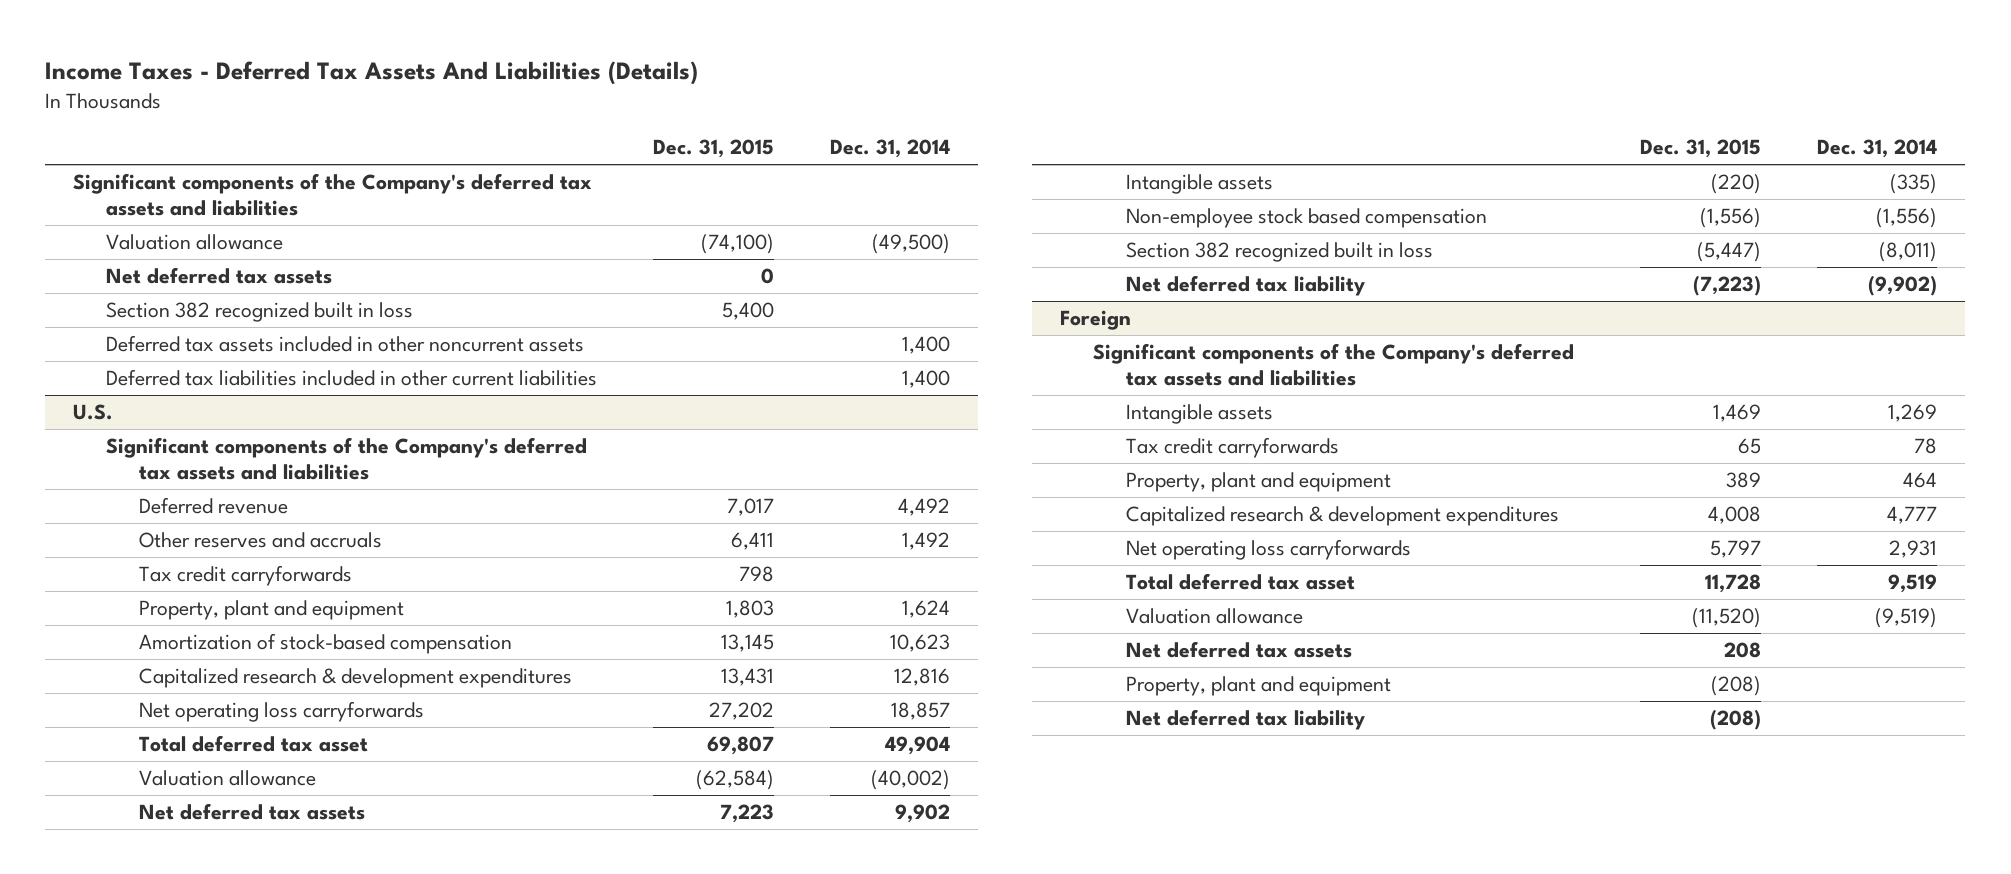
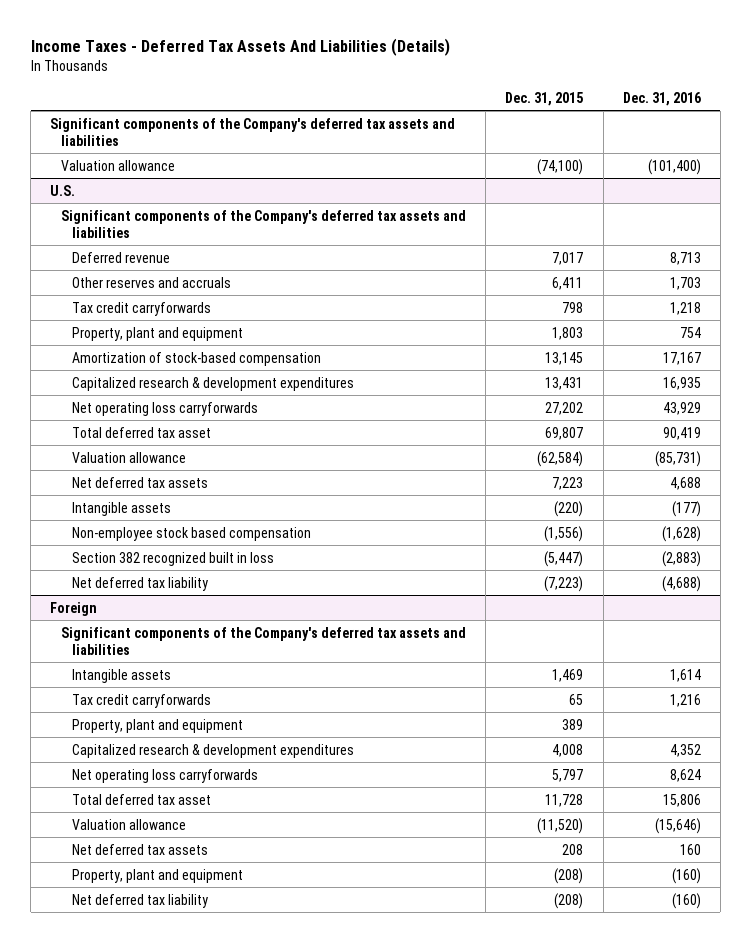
[830,139,951,159] Dec. 31, 2014 -> none
none -> [622,91,701,106] Dec. 31, 2016
[106,267,333,285] Net deferred tax assets -> none
[106,302,414,323] Section 382 recognized built in loss -> none
[106,335,585,353] Deferred tax assets included in other noncurrent assets -> none
[106,369,598,387] Deferred tax liabilities included in other current liabilities -> none

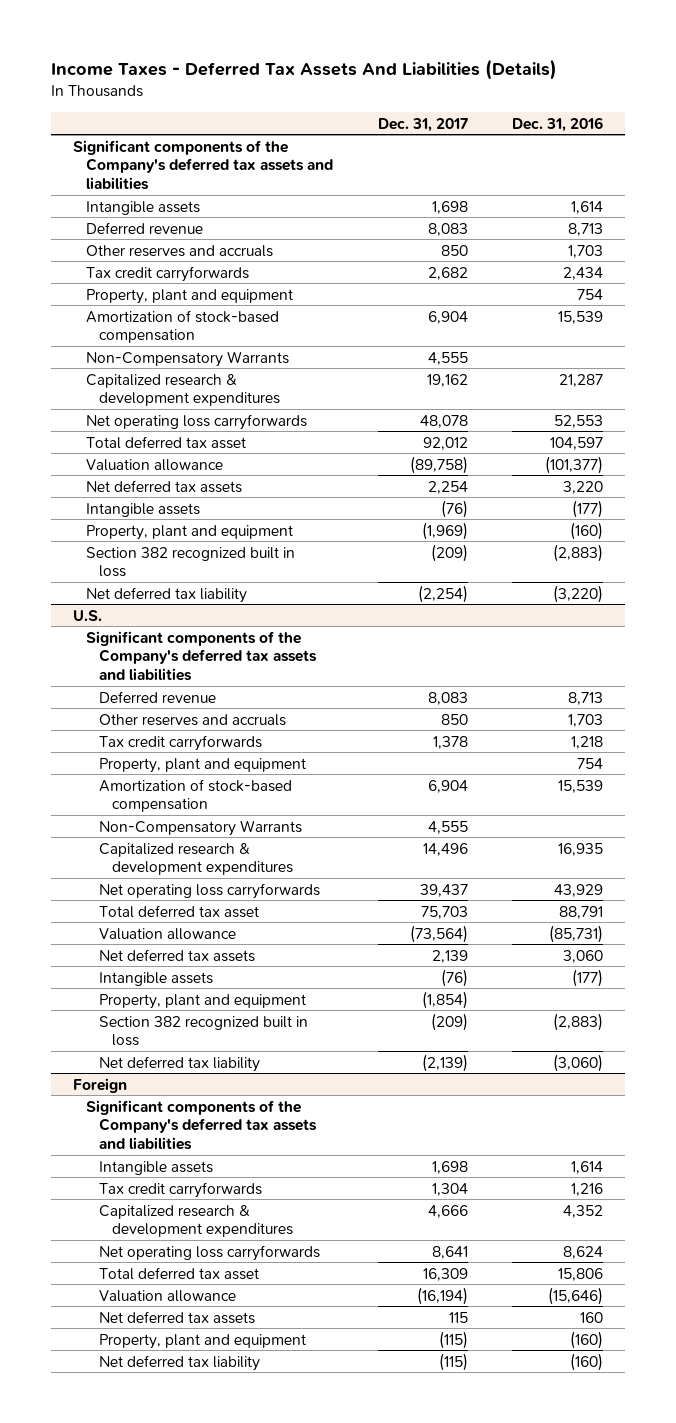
[505,91,584,106] Dec. 31, 2015 -> none
none -> [377,117,468,132] Dec. 31, 2017
none -> [86,200,201,215] Intangible assets
none -> [86,221,204,234] Deferred revenue
none -> [86,244,274,257] Other reserves and accruals
none -> [86,265,250,282] Tax credit carryforwards
none -> [86,288,294,304] Property, plant and equipment
none -> [86,309,280,344] Amortization of stock-based compensation
none -> [86,350,290,367] Non-Compensatory Warrants
none -> [86,373,281,407] Capitalized research & development expenditures
none -> [86,413,308,430] Net operating loss carryforwards
none -> [86,435,247,449] Total deferred tax asset
[647,158,701,175] (101,400) -> [544,455,603,474] (101,377)
none -> [86,479,243,493] Net deferred tax assets
none -> [86,502,201,517] Intangible assets
none -> [86,524,294,540] Property, plant and equipment
none -> [86,546,296,578] Section 382 recognized built in loss
none -> [86,586,248,603] Net deferred tax liability
[662,351,701,365] 17,167 -> [557,779,603,793] 15,539
none -> [99,819,303,836] Non-Compensatory Warrants
[662,426,701,440] 90,419 -> [558,905,603,919] 88,791
[669,476,701,490] 4,688 -> [562,949,603,963] 3,060
[72,526,312,541] Non-employee stock based compensation -> none
none -> [99,993,307,1009] Property, plant and equipment
[661,575,701,592] (4,688) -> [552,1053,603,1072] (3,060)
[72,718,244,733] Property, plant and equipment -> none

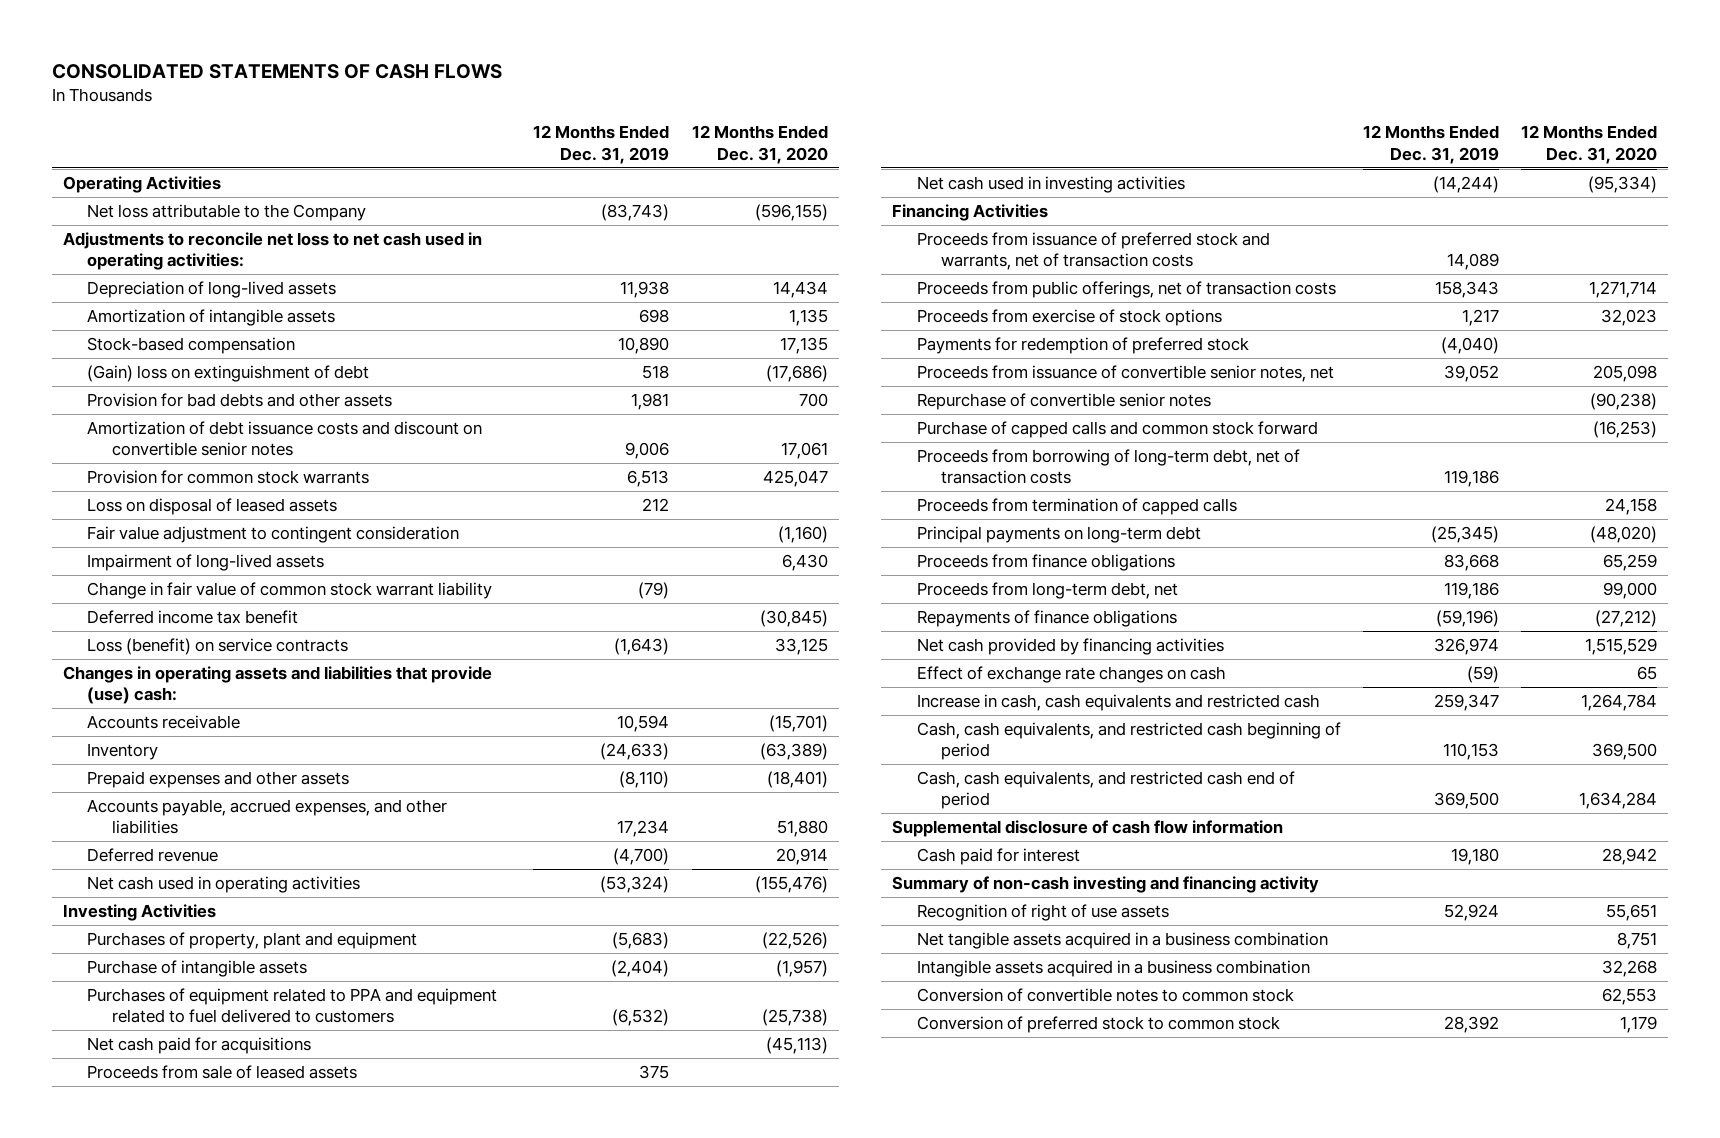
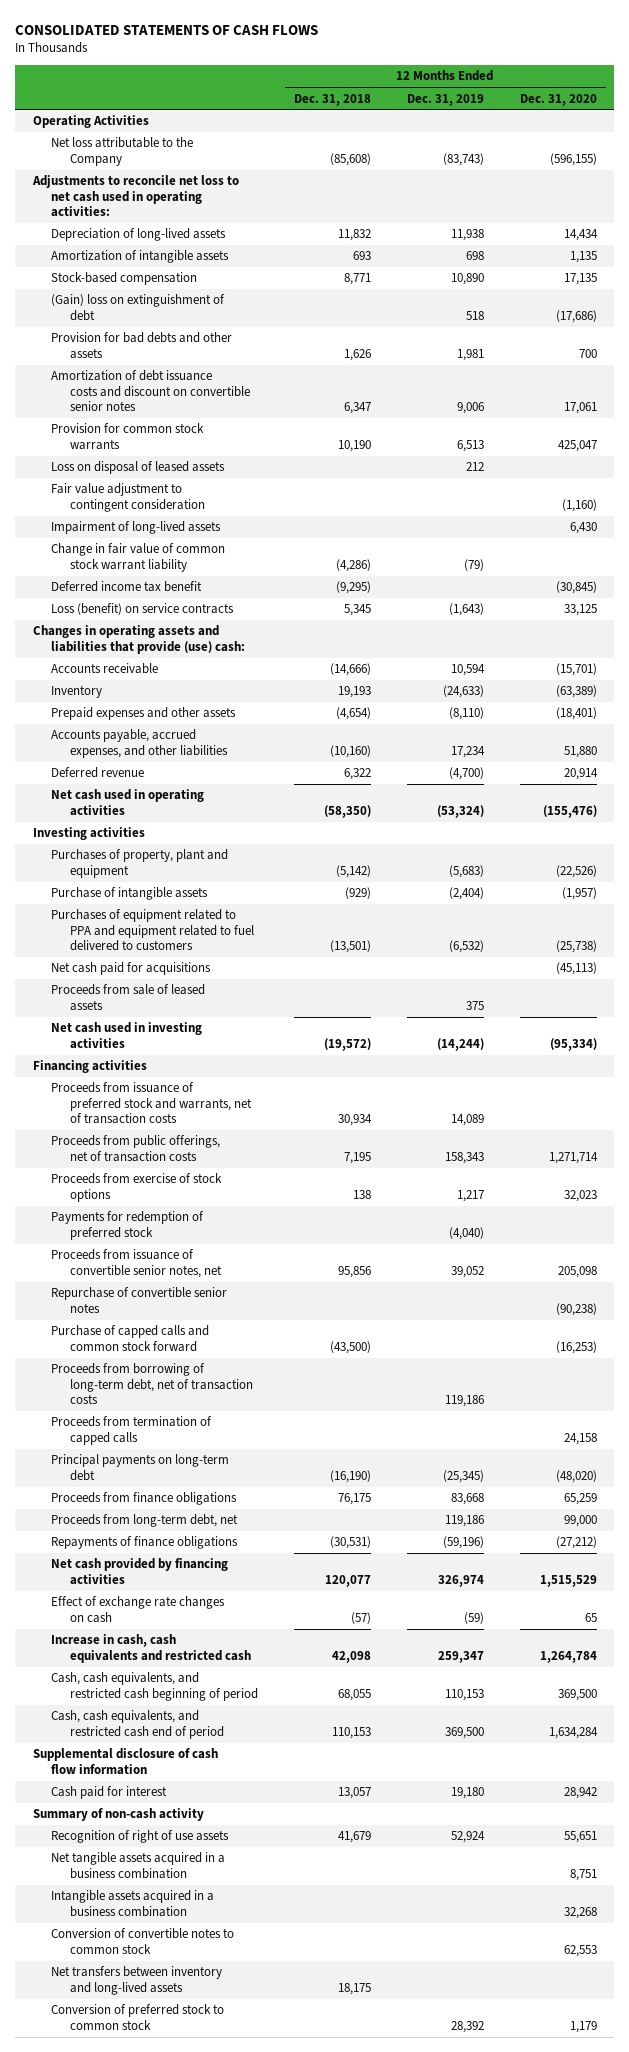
none -> [293,93,371,106] Dec. 31, 2018
[62,903,216,921] Investing Activities -> [32,827,145,841] Investing activities
[892,203,1049,221] Financing Activities -> [32,1060,147,1074] Financing activities
[892,875,1320,893] Summary of non-cash investing and financing activity -> [32,1808,204,1822] Summary of non-cash activity
none -> [51,1966,223,1995] Net transfers between inventory and long-lived assets

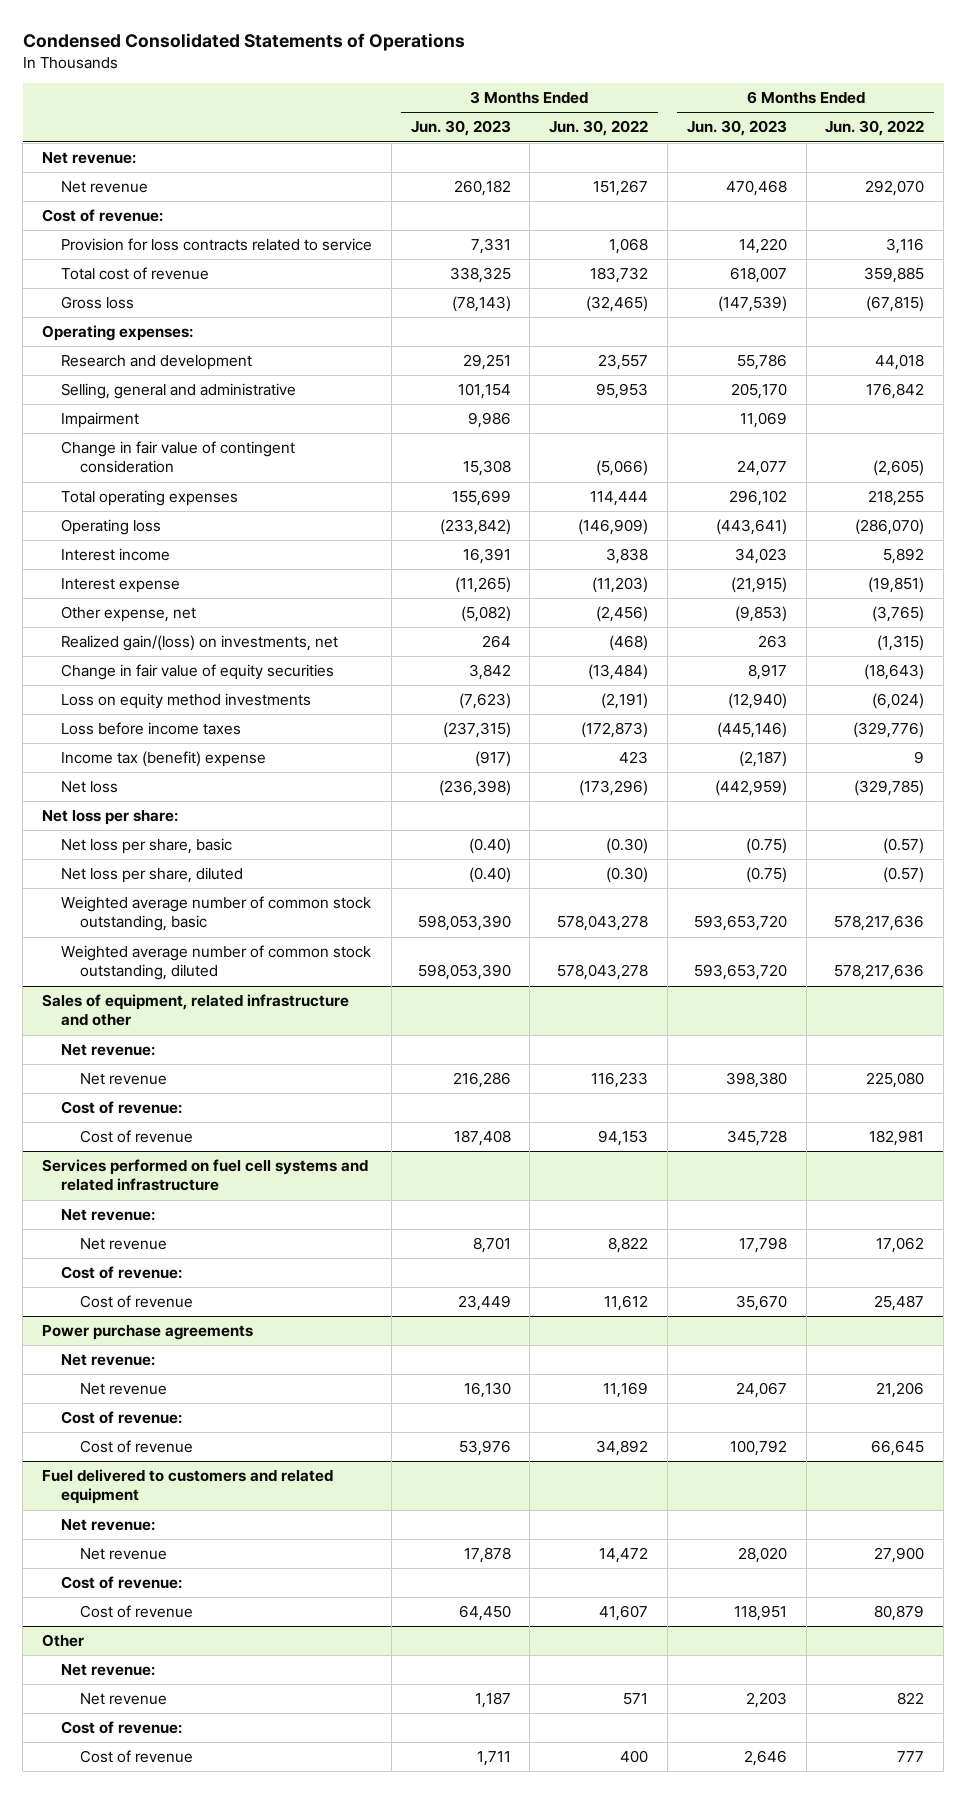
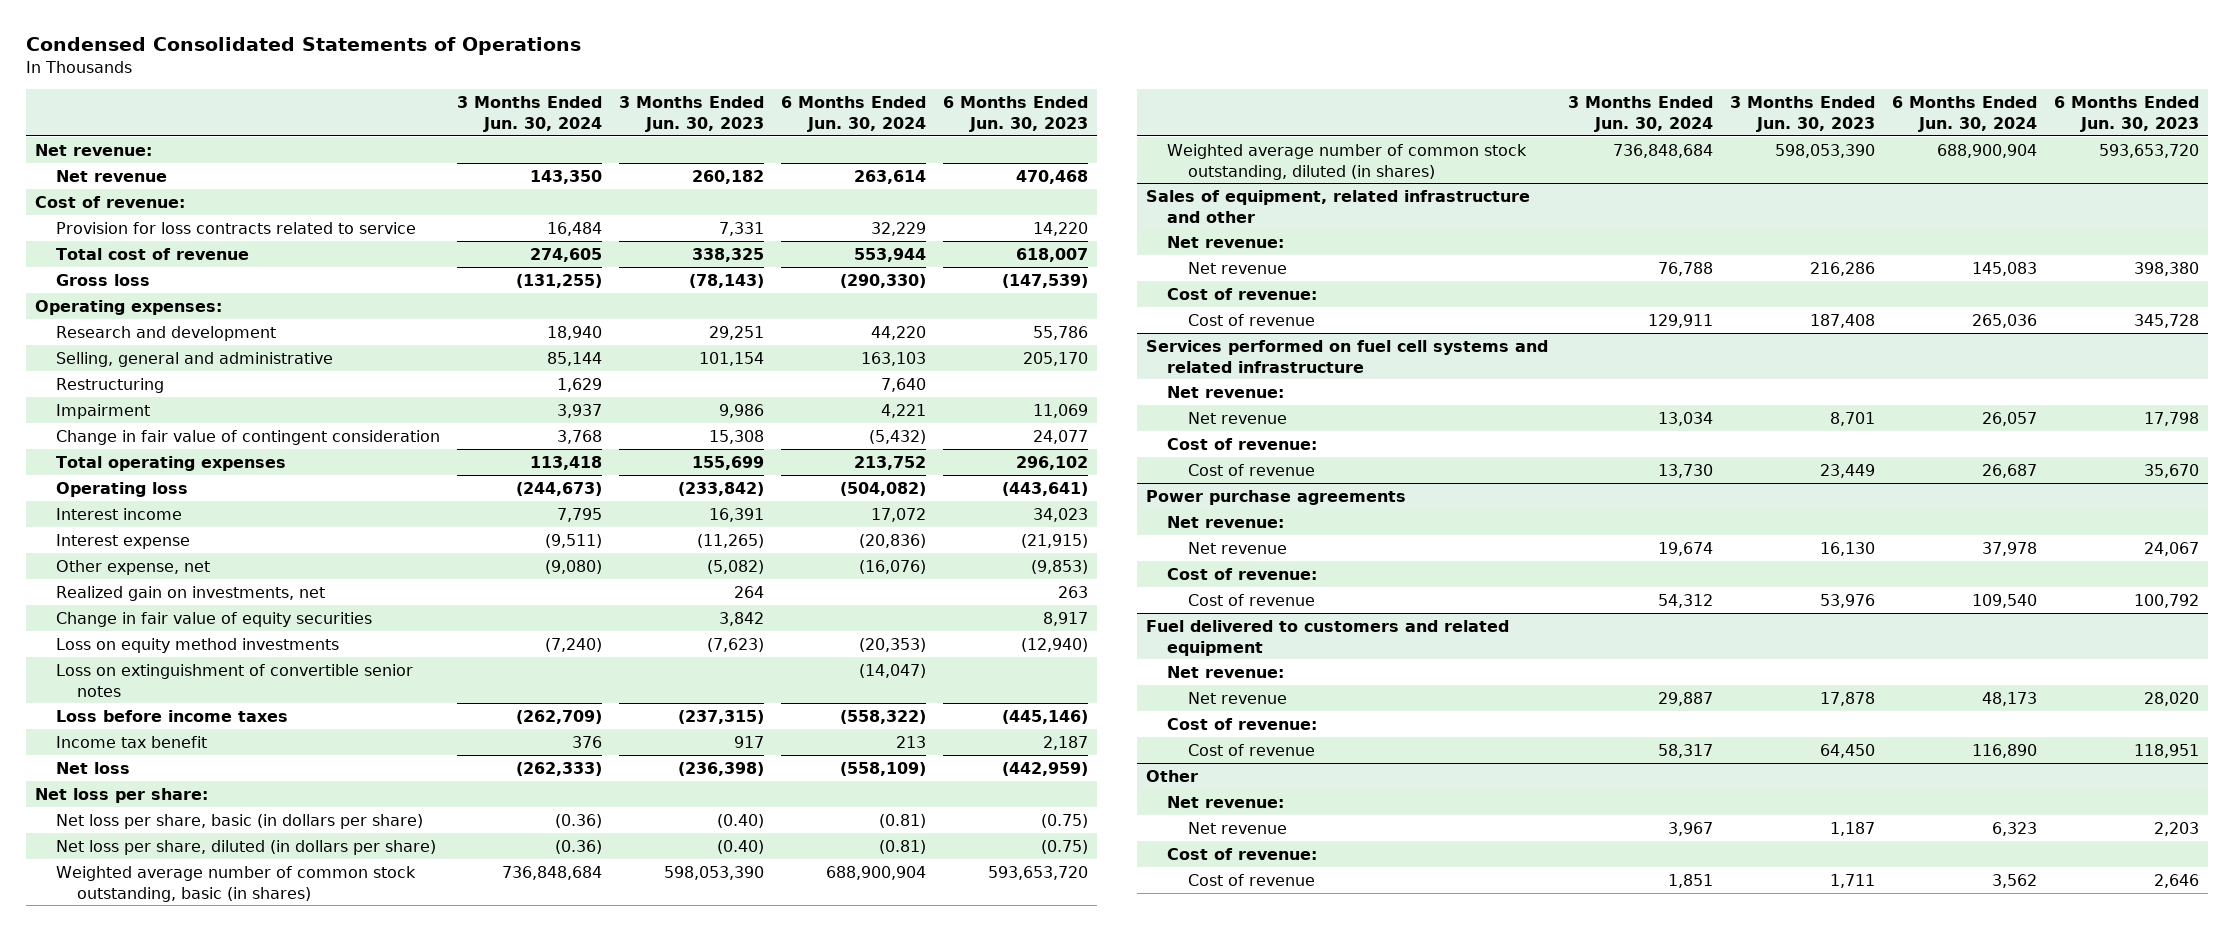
[549,120,649,137] Jun. 30, 2022 -> none
[825,120,925,137] Jun. 30, 2022 -> none
none -> [457,95,603,132] 3 Months Ended Jun. 30, 2024
none -> [781,95,927,132] 6 Months Ended Jun. 30, 2024
none -> [55,377,164,393] Restructuring
[61,635,339,652] Realized gain/(loss) on investments, net -> [55,585,325,601] Realized gain on investments, net
none -> [55,663,413,697] Loss on extinguishment of convertible senior notes
[61,751,267,768] Income tax (benefit) expense -> [55,735,207,748] Income tax benefit
[474,751,511,768] (917) -> [734,735,765,748] 917
[738,751,787,768] (2,187) -> [1043,735,1089,750] 2,187
[61,838,233,855] Net loss per share, basic -> [55,813,423,829] Net loss per share, basic (in dollars per share)
[61,867,244,884] Net loss per share, diluted -> [55,839,436,855] Net loss per share, diluted (in dollars per share)
[61,896,372,932] Weighted average number of common stock outstanding, basic -> [55,865,416,902] Weighted average number of common stock outstanding, basic (in shares)
[61,945,372,981] Weighted average number of common stock outstanding, diluted -> [1166,143,1527,180] Weighted average number of common stock outstanding, diluted (in shares)

